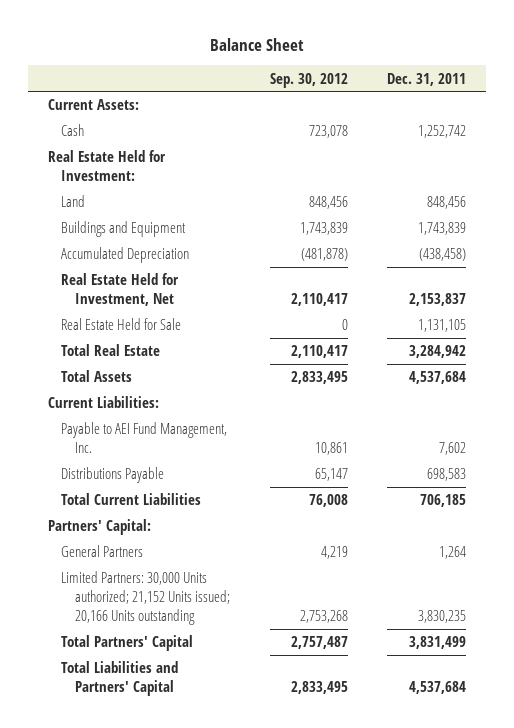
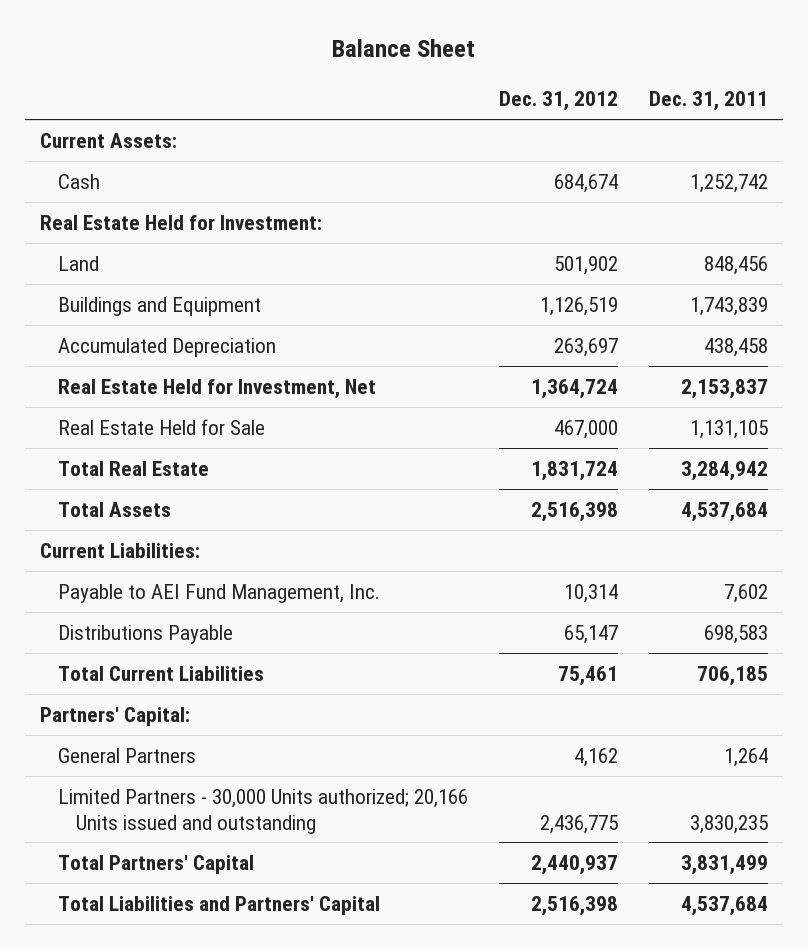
[269,72,348,88] Sep. 30, 2012 -> none
none -> [499,91,619,112] Dec. 31, 2012
[419,248,467,262] (438,458) -> [703,337,768,357] 438,458
[61,571,231,625] Limited Partners: 30,000 Units authorized; 21,152 Units issued; 20,166 Units outstanding -> [58,788,469,834] Limited Partners - 30,000 Units authorized; 20,166 Units issued and outstanding

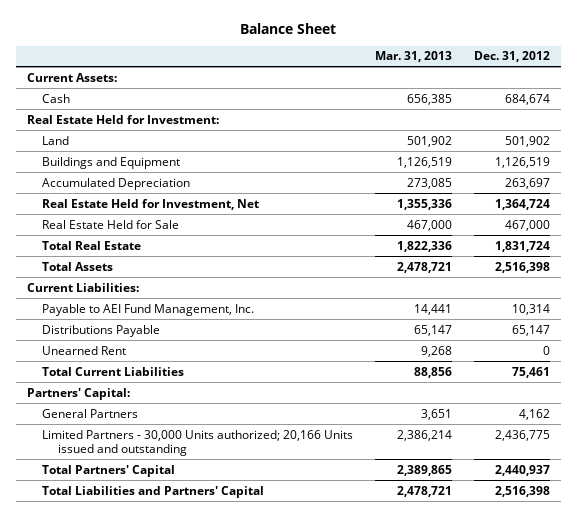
[648,91,768,112] Dec. 31, 2011 -> none
none -> [375,51,453,63] Mar. 31, 2013
none -> [42,345,127,355] Unearned Rent

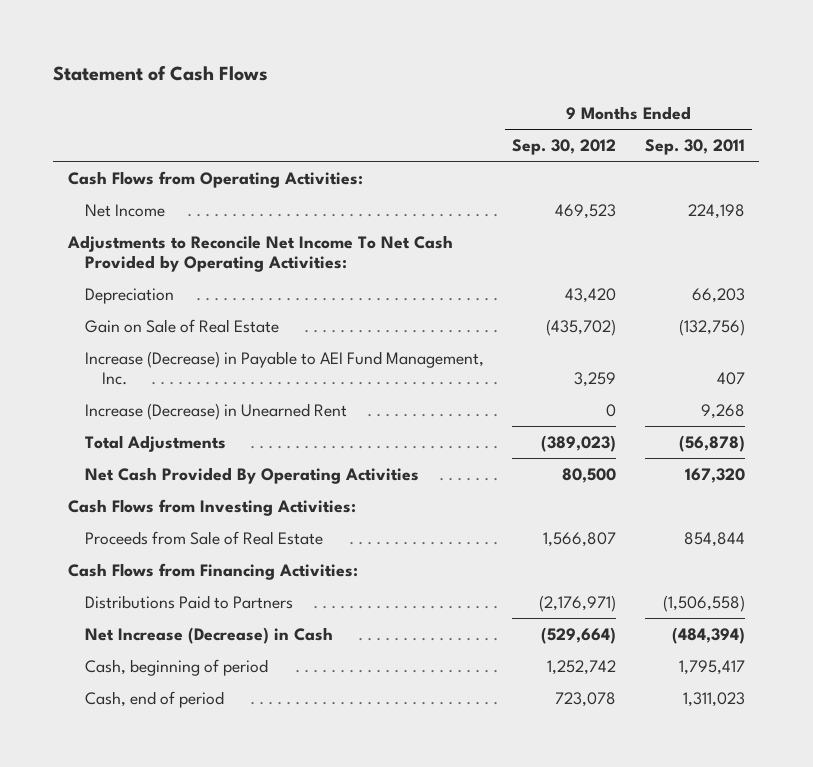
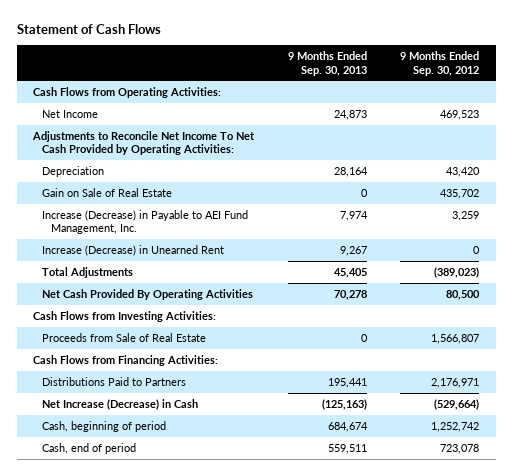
[644,138,745,155] Sep. 30, 2011 -> none
none -> [287,51,367,76] 9 Months Ended Sep. 30, 2013
[546,318,617,336] (435,702) -> [440,188,480,199] 435,702
[539,594,617,612] (2,176,971) -> [431,377,480,388] 2,176,971

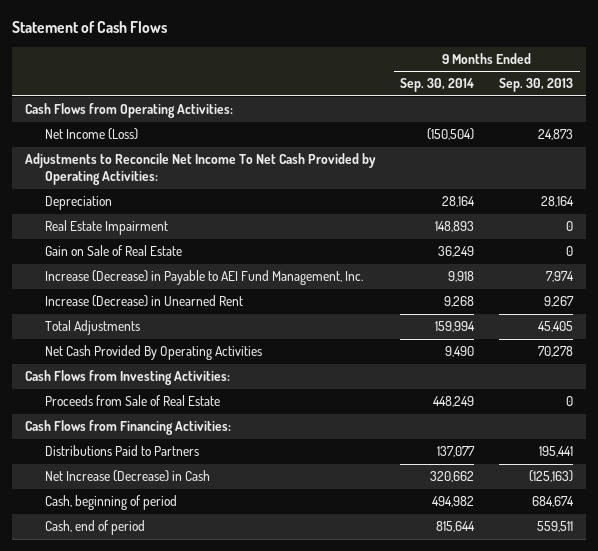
[400,51,480,76] 9 Months Ended Sep. 30, 2012 -> none
none -> [400,78,475,93] Sep. 30, 2014
[42,109,99,118] Net Income -> [45,128,139,141] Net Income (Loss)
none -> [45,220,169,236] Real Estate Impairment

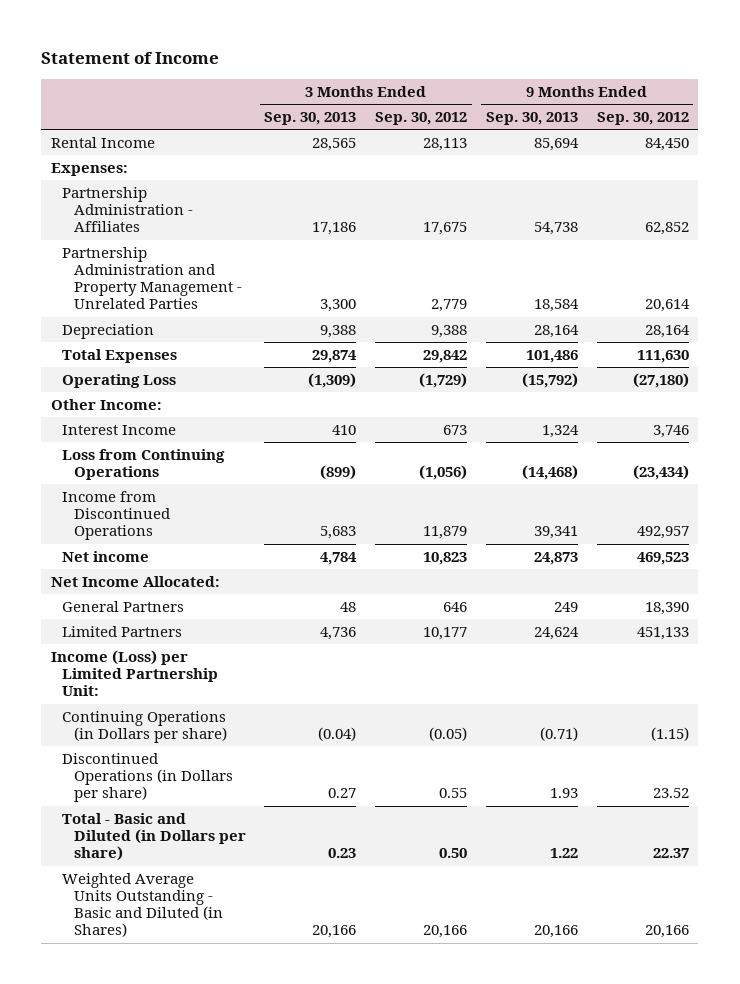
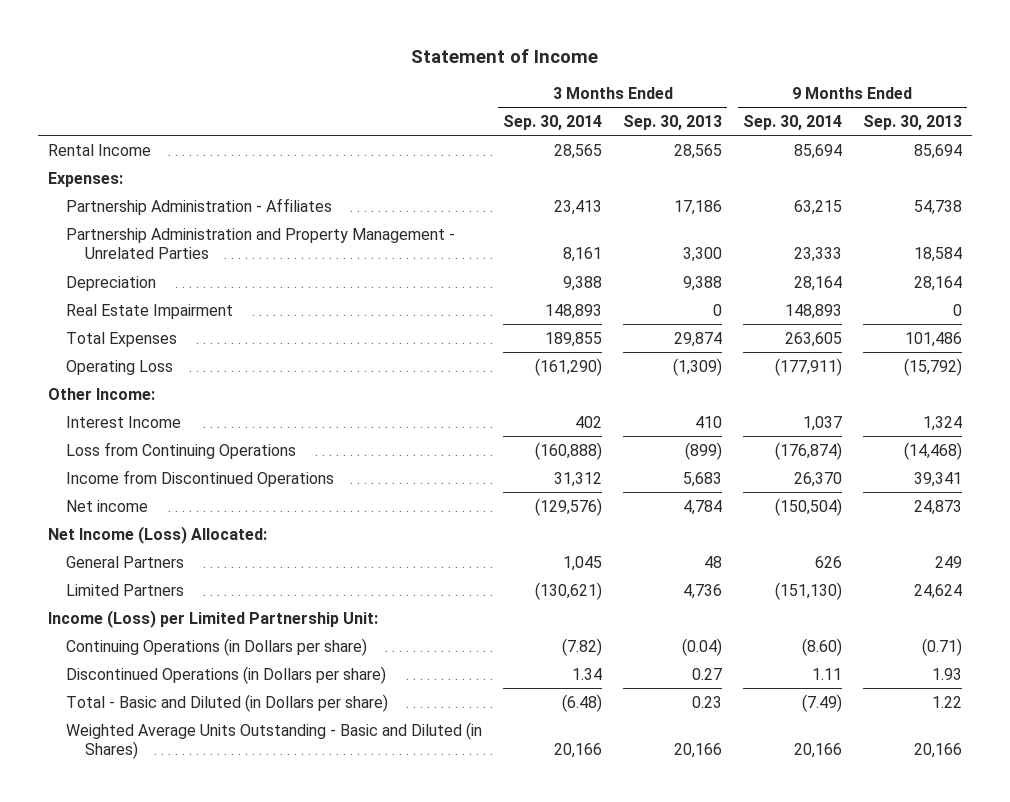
[375,112,468,126] Sep. 30, 2012 -> none
[596,112,689,126] Sep. 30, 2012 -> none
none -> [503,115,603,131] Sep. 30, 2014
none -> [742,115,842,131] Sep. 30, 2014
none -> [66,303,234,319] Real Estate Impairment
[50,575,220,587] Net Income Allocated: -> [48,525,268,544] Net Income (Loss) Allocated:

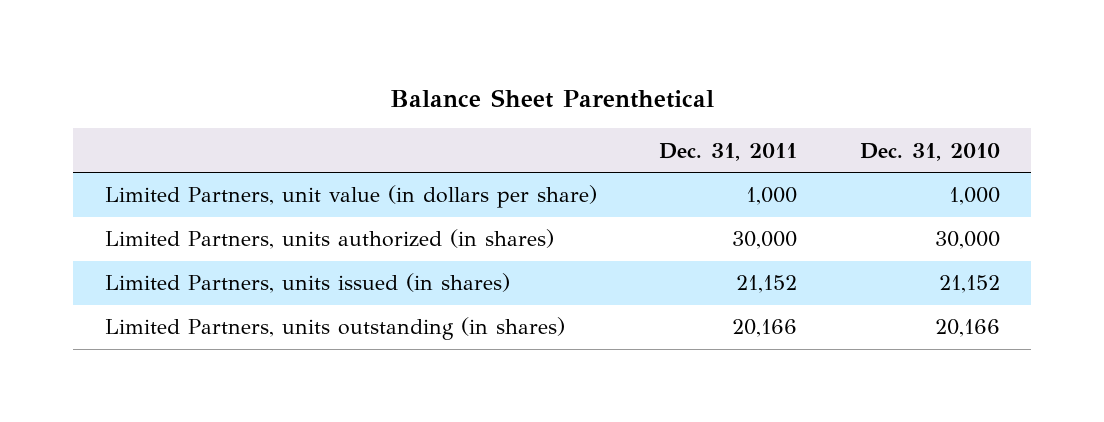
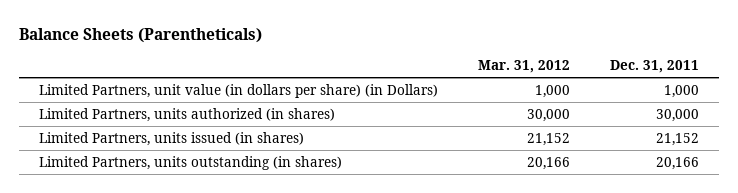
[390,88,715,108] Balance Sheet Parenthetical -> [18,27,262,43] Balance Sheets (Parentheticals)
[859,142,1000,161] Dec. 31, 2010 -> none
none -> [477,60,570,74] Mar. 31, 2012
[104,185,597,209] Limited Partners, unit value (in dollars per share) -> [38,83,438,98] Limited Partners, unit value (in dollars per share) (in Dollars)

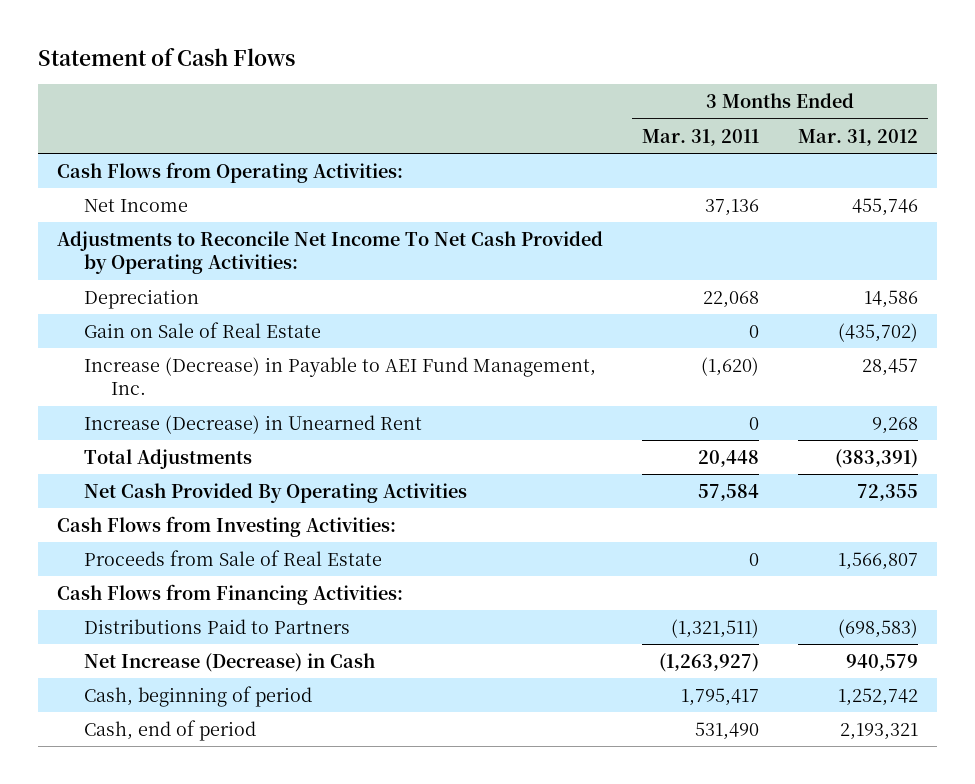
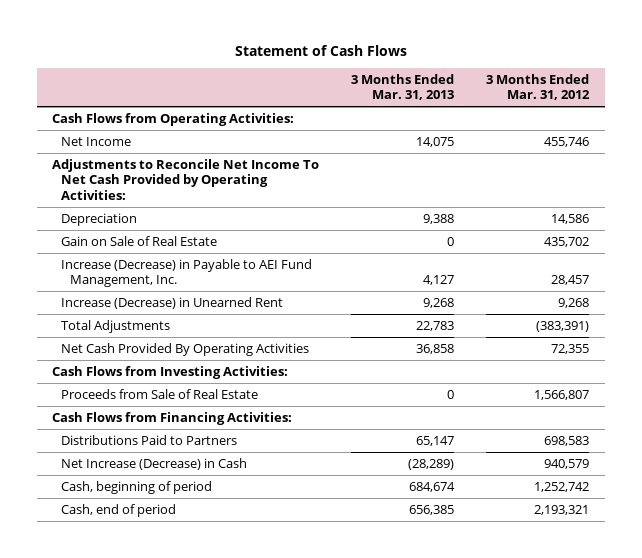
[642,128,760,146] Mar. 31, 2011 -> none
none -> [351,73,455,101] 3 Months Ended Mar. 31, 2013
[837,322,918,342] (435,702) -> [544,236,590,247] 435,702
[837,618,918,638] (698,583) -> [544,435,590,446] 698,583

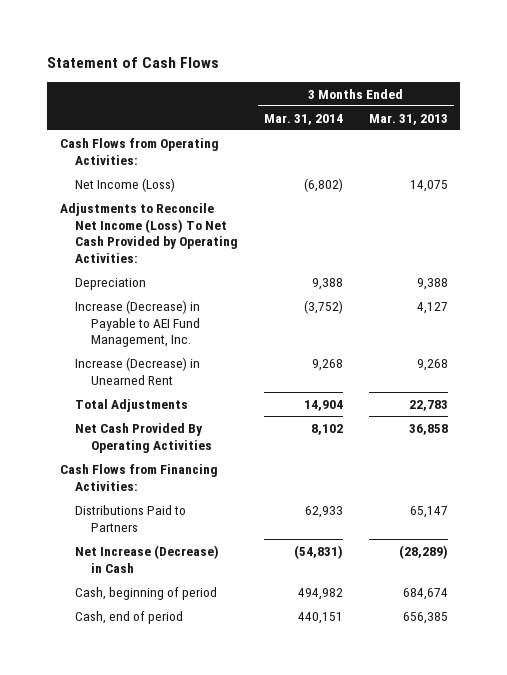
[486,73,591,101] 3 Months Ended Mar. 31, 2012 -> none
none -> [264,113,344,125] Mar. 31, 2014
[61,136,132,146] Net Income -> [75,177,176,192] Net Income (Loss)
[52,158,320,200] Adjustments to Reconcile Net Income To Net Cash Provided by Operating Activities: -> [59,202,239,264] Adjustments to Reconcile Net Income (Loss) To Net Cash Provided by Operating Activities:
[61,235,218,246] Gain on Sale of Real Estate -> none
[52,365,289,379] Cash Flows from Investing Activities: -> none
[61,388,259,399] Proceeds from Sale of Real Estate -> none

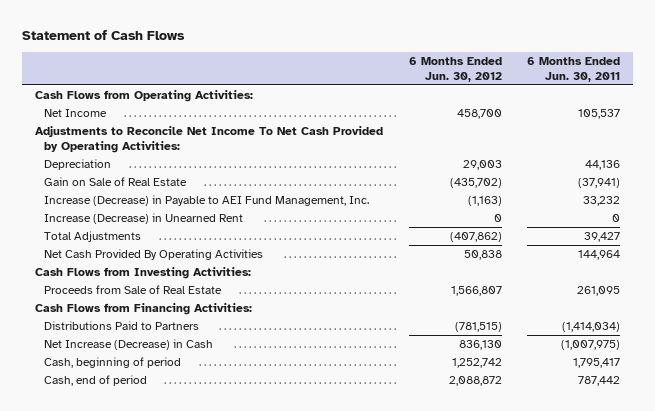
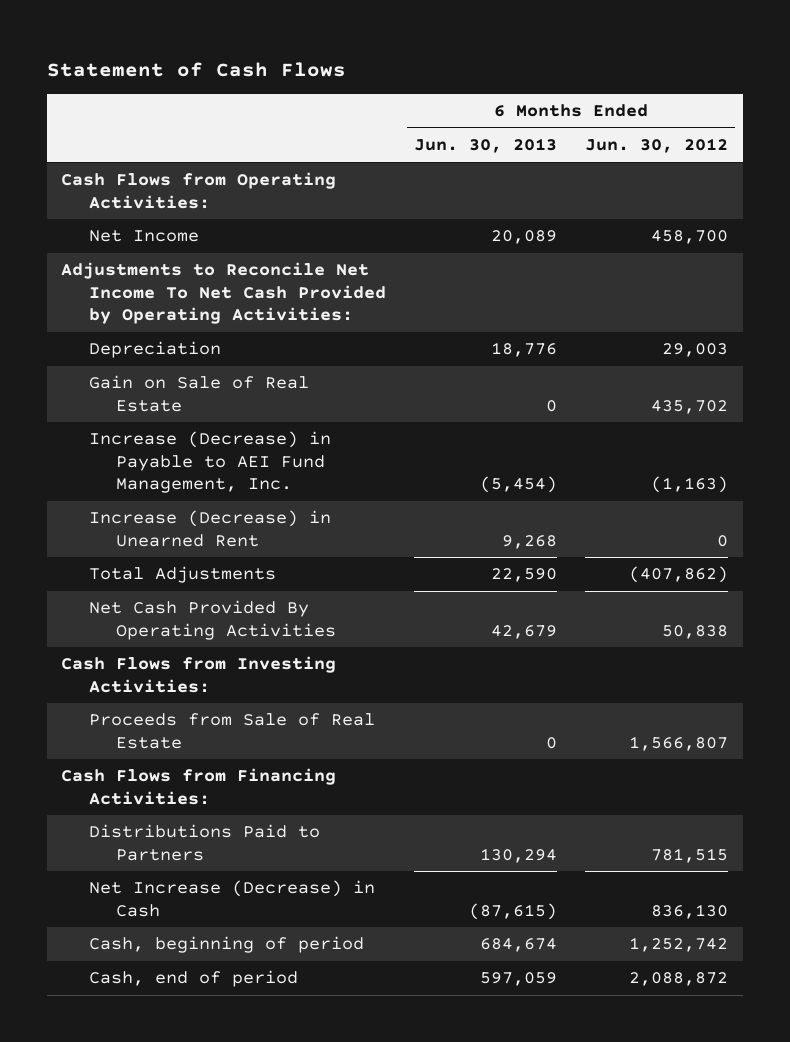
[527,57,621,82] 6 Months Ended Jun. 30, 2011 -> none
none -> [414,138,558,154] Jun. 30, 2013
[449,178,502,189] (435,702) -> [651,399,729,414] 435,702
[454,322,502,333] (781,515) -> [651,847,729,863] 781,515

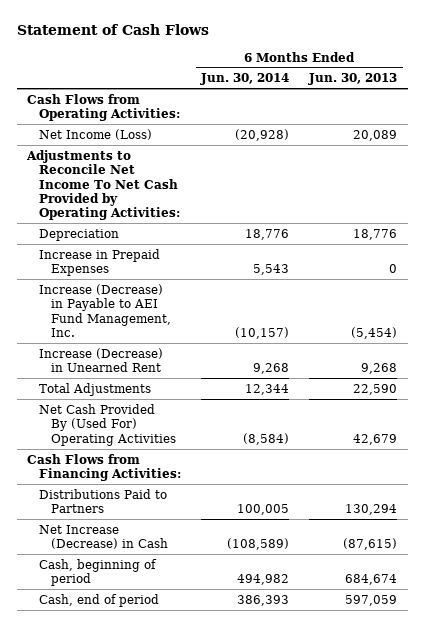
[585,138,729,154] Jun. 30, 2012 -> none
none -> [200,73,290,86] Jun. 30, 2014
[88,230,199,243] Net Income -> [38,128,152,140] Net Income (Loss)
[88,375,309,412] Gain on Sale of Real Estate -> none
none -> [38,248,160,277] Increase in Prepaid Expenses
[61,656,337,693] Cash Flows from Investing Activities: -> none
[88,713,375,749] Proceeds from Sale of Real Estate -> none
[88,600,337,640] Net Cash Provided By Operating Activities -> [38,403,176,446] Net Cash Provided By (Used For) Operating Activities

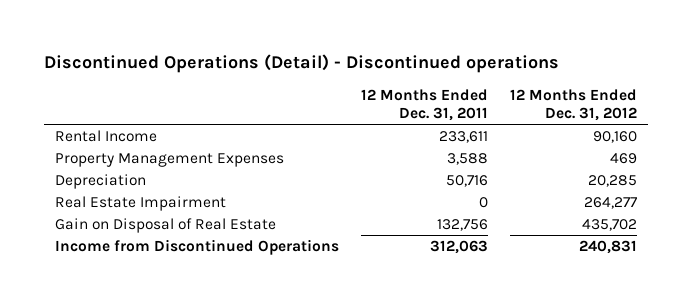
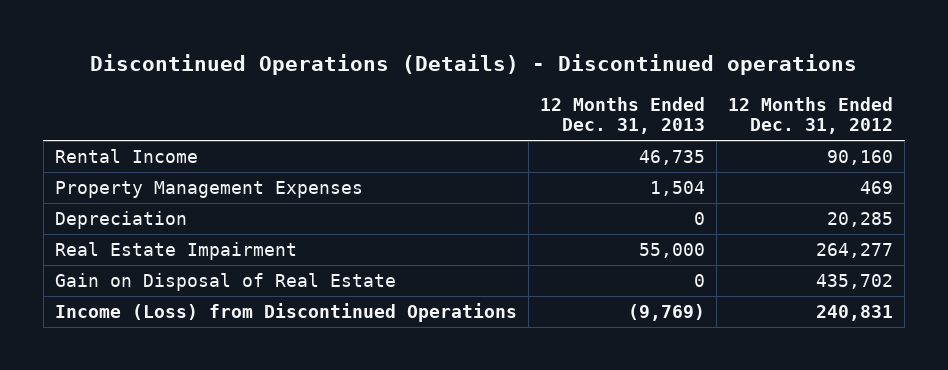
[43,54,559,74] Discontinued Operations (Detail) - Discontinued operations -> [90,53,858,75] Discontinued Operations (Details) - Discontinued operations
[360,89,488,122] 12 Months Ended Dec. 31, 2011 -> none
none -> [540,96,706,135] 12 Months Ended Dec. 31, 2013
[54,239,339,256] Income from Discontinued Operations -> [54,302,517,322] Income (Loss) from Discontinued Operations

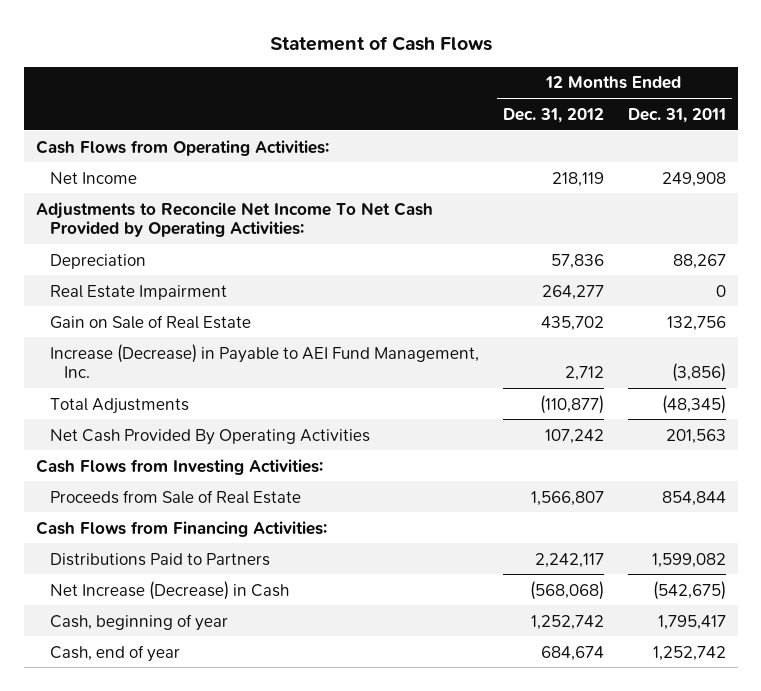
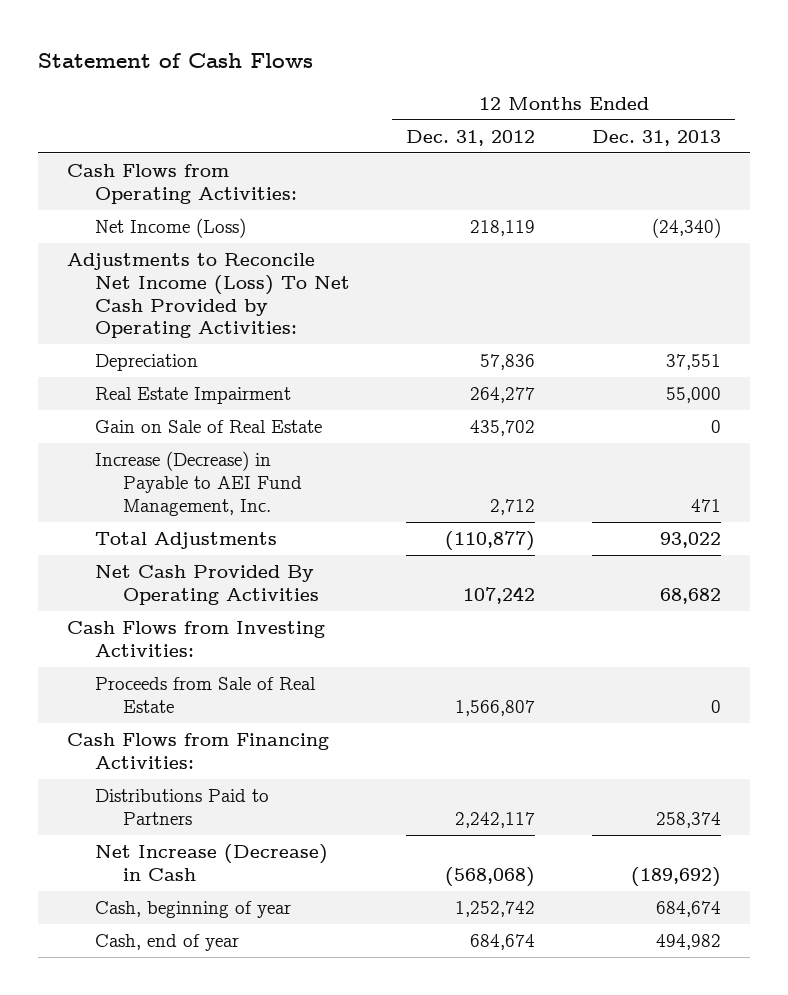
[627,107,726,123] Dec. 31, 2011 -> none
none -> [592,129,722,146] Dec. 31, 2013
[49,171,137,184] Net Income -> [94,218,246,239] Net Income (Loss)
[35,201,433,238] Adjustments to Reconcile Net Income To Net Cash Provided by Operating Activities: -> [66,253,350,339] Adjustments to Reconcile Net Income (Loss) To Net Cash Provided by Operating Activities:

